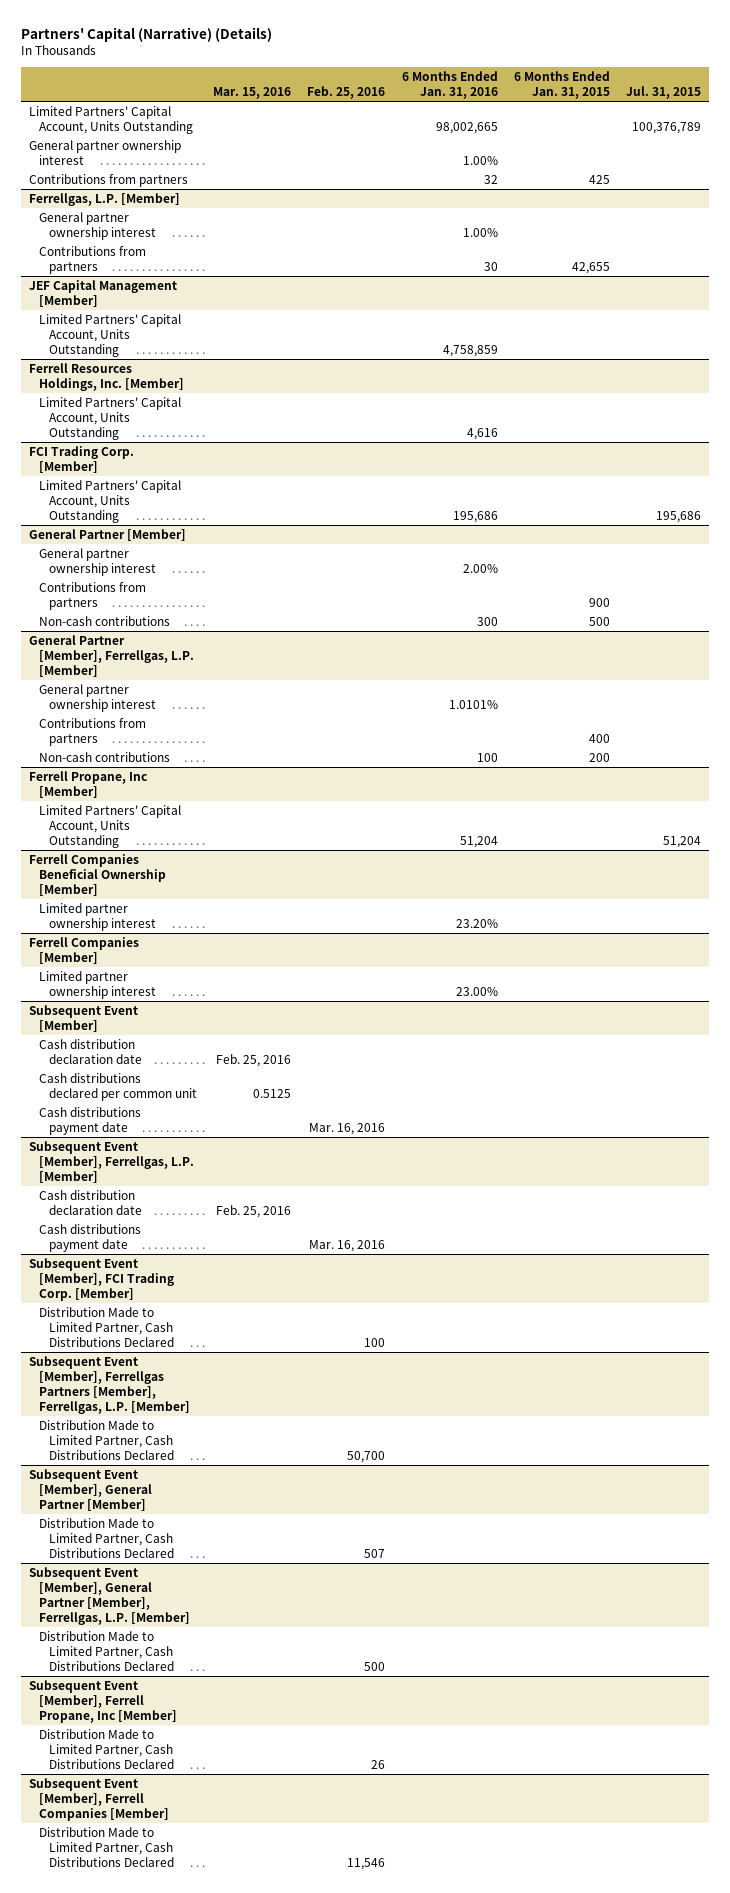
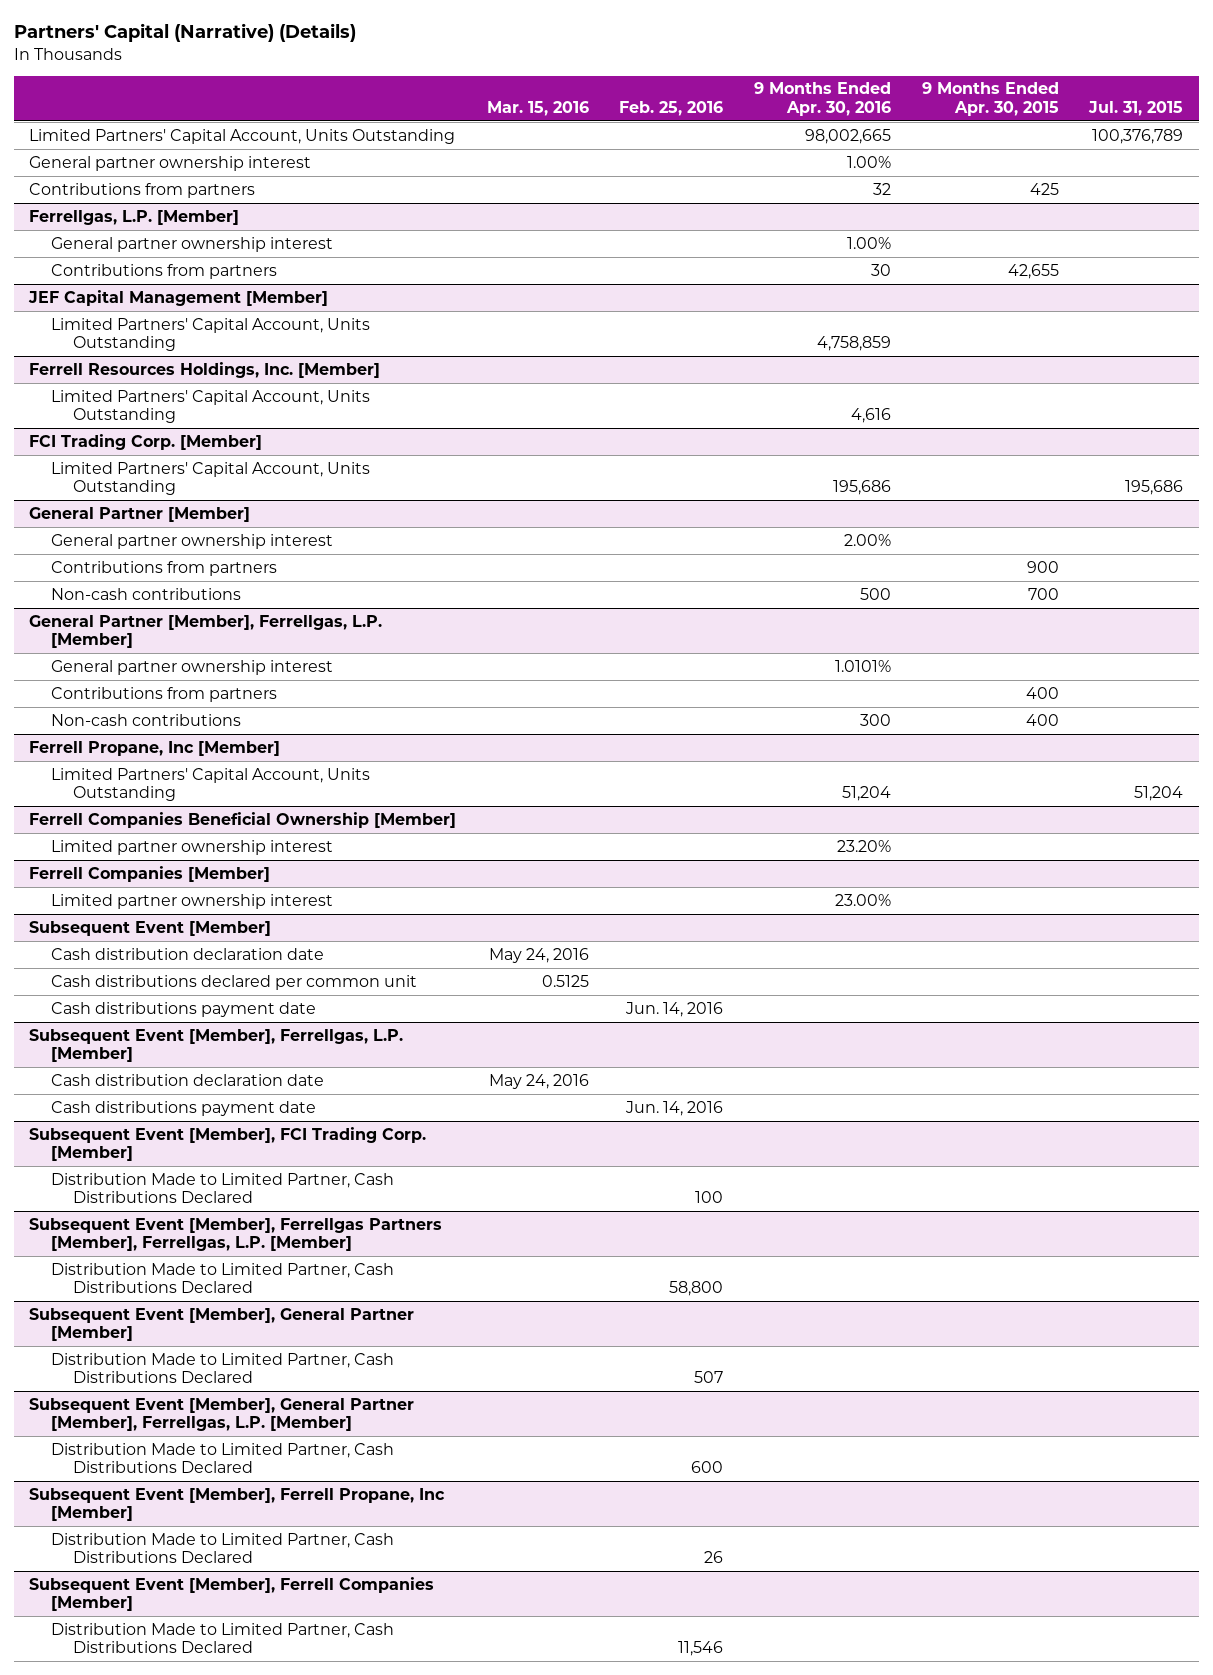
[401,71,498,100] 6 Months Ended Jan. 31, 2016 -> none
[513,71,610,100] 6 Months Ended Jan. 31, 2015 -> none
none -> [754,82,892,116] 9 Months Ended Apr. 30, 2016
none -> [921,82,1059,116] 9 Months Ended Apr. 30, 2015
[216,1053,292,1067] Feb. 25, 2016 -> [488,947,589,963] May 24, 2016
[309,1122,386,1135] Mar. 16, 2016 -> [625,1001,724,1017] Jun. 14, 2016
[216,1204,292,1218] Feb. 25, 2016 -> [488,1073,589,1089] May 24, 2016
[309,1239,386,1252] Mar. 16, 2016 -> [625,1100,724,1116] Jun. 14, 2016
[347,1450,386,1463] 50,700 -> [669,1281,724,1297] 58,800
[364,1661,386,1671] 500 -> [691,1461,724,1474] 600

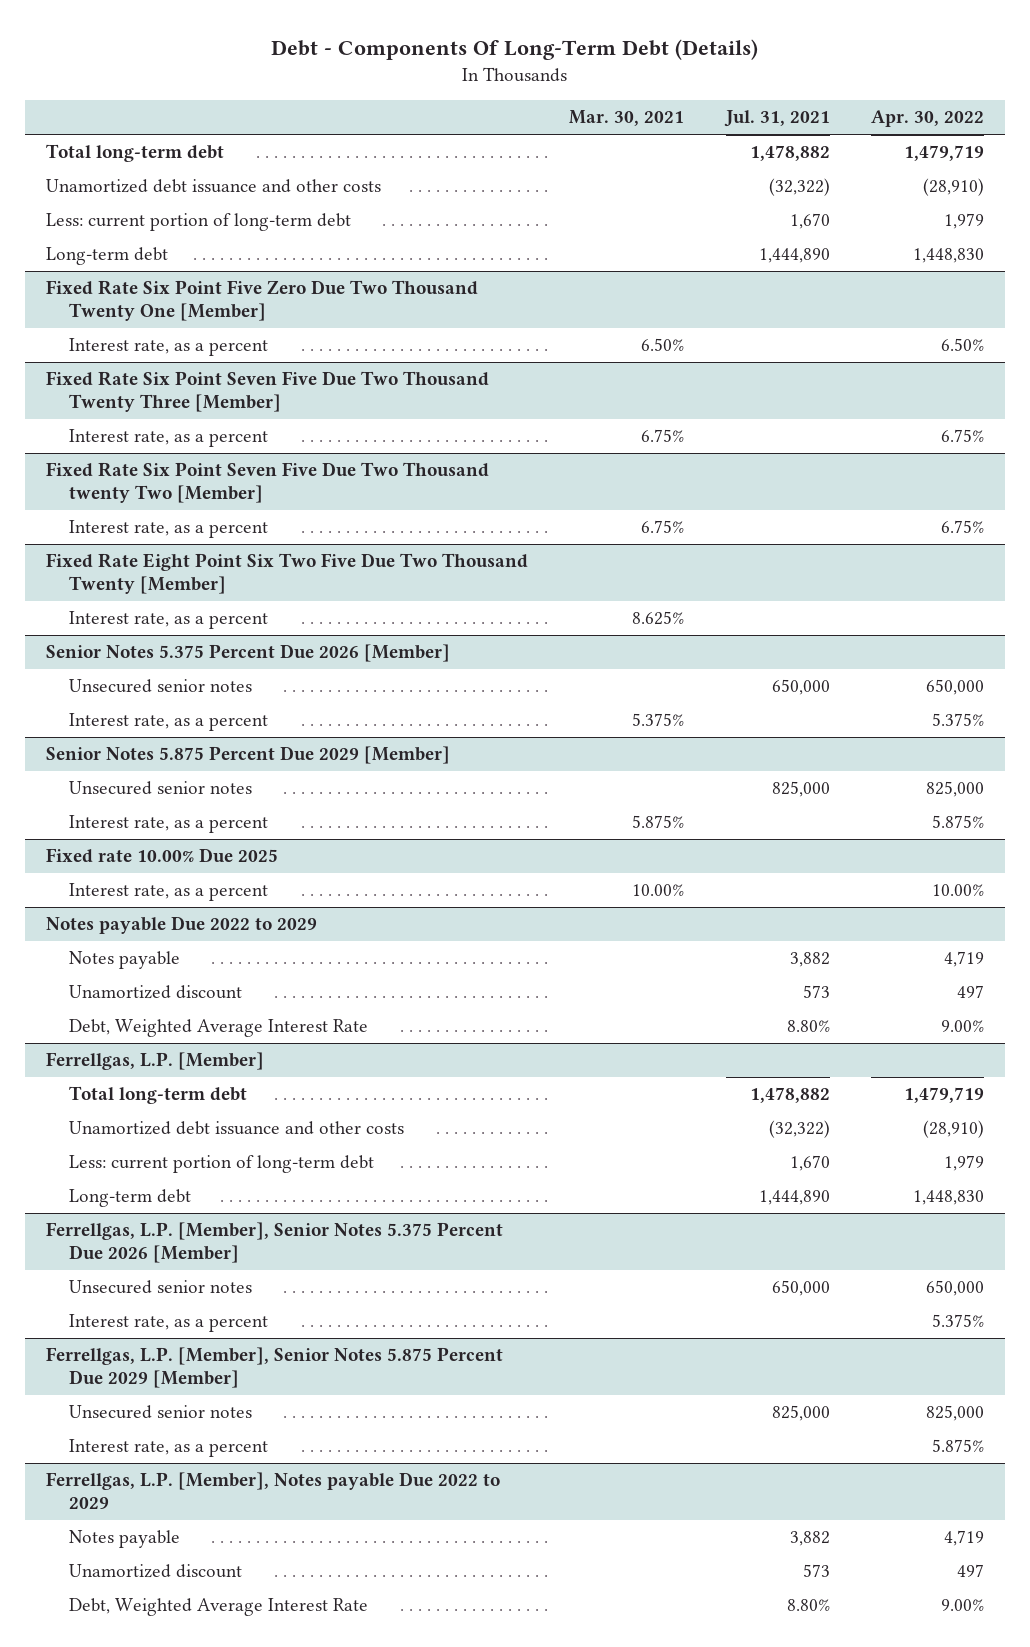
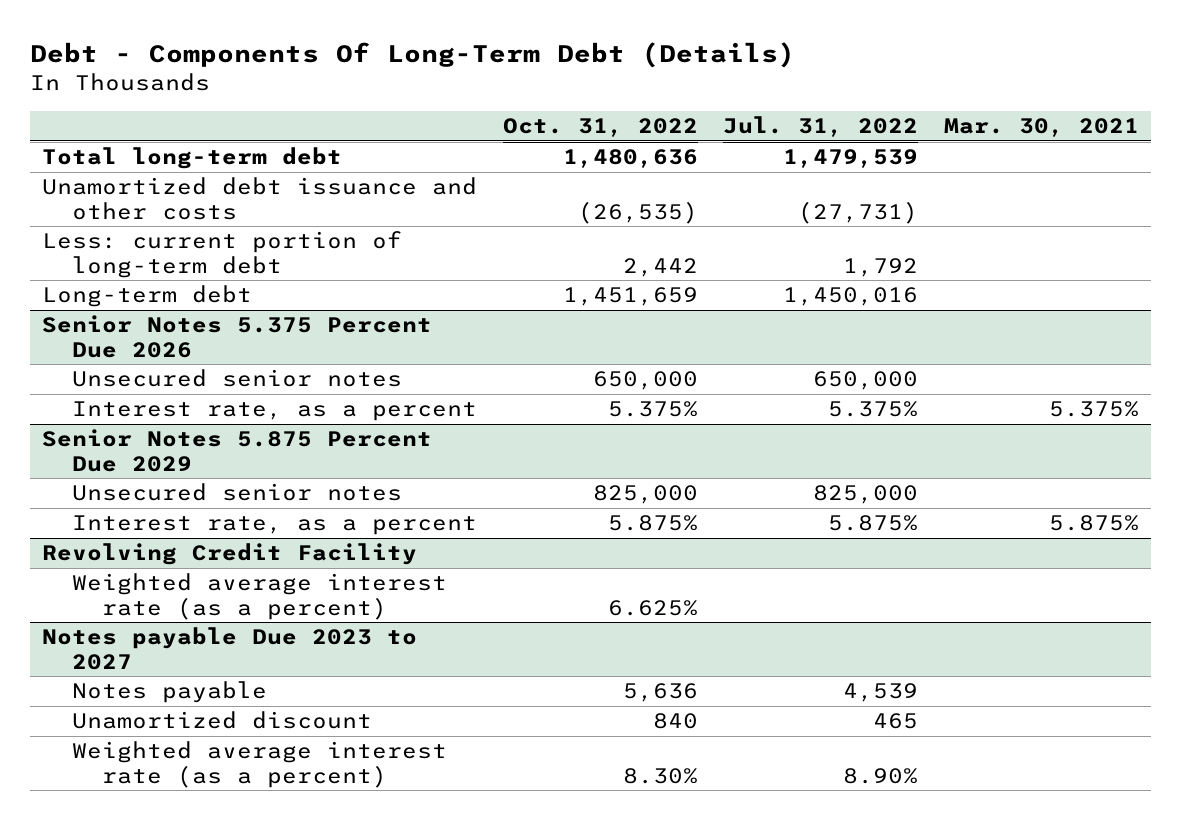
[723,110,830,128] Jul. 31, 2021 -> none
[870,110,984,128] Apr. 30, 2022 -> none
none -> [502,118,698,138] Oct. 31, 2022
none -> [723,116,919,138] Jul. 31, 2022
[45,280,478,322] Fixed Rate Six Point Five Zero Due Two Thousand Twenty One [Member] -> none
[69,338,269,357] Interest rate, as a percent -> none
[45,371,489,413] Fixed Rate Six Point Seven Five Due Two Thousand Twenty Three [Member] -> none
[69,429,269,448] Interest rate, as a percent -> none
[45,462,489,504] Fixed Rate Six Point Seven Five Due Two Thousand twenty Two [Member] -> none
[69,520,269,539] Interest rate, as a percent -> none
[45,553,528,595] Fixed Rate Eight Point Six Two Five Due Two Thousand Twenty [Member] -> none
[69,611,269,630] Interest rate, as a percent -> none
[45,644,450,663] Senior Notes 5.375 Percent Due 2026 [Member] -> [42,315,433,358] Senior Notes 5.375 Percent Due 2026
[45,746,450,765] Senior Notes 5.875 Percent Due 2029 [Member] -> [42,429,433,472] Senior Notes 5.875 Percent Due 2029
[45,848,278,864] Fixed rate 10.00% Due 2025 -> none
[69,883,269,902] Interest rate, as a percent -> none
none -> [42,543,418,566] Revolving Credit Facility
none -> [72,573,448,620] Weighted average interest rate (as a percent)
[45,916,317,935] Notes payable Due 2022 to 2029 -> [42,627,418,670] Notes payable Due 2023 to 2027
[45,1052,264,1071] Ferrellgas, L.P. [Member] -> none
[69,1086,248,1105] Total long-term debt -> none
[69,1121,405,1136] Unamortized debt issuance and other costs -> none
[69,1155,375,1174] Less: current portion of long-term debt -> none
[69,1189,192,1208] Long-term debt -> none
[45,1222,503,1264] Ferrellgas, L.P. [Member], Senior Notes 5.375 Percent Due 2026 [Member] -> none
[69,1280,253,1295] Unsecured senior notes -> none
[69,1314,269,1333] Interest rate, as a percent -> none
[45,1347,503,1389] Ferrellgas, L.P. [Member], Senior Notes 5.875 Percent Due 2029 [Member] -> none
[69,1405,253,1420] Unsecured senior notes -> none
[69,1439,269,1458] Interest rate, as a percent -> none
[45,1472,500,1510] Ferrellgas, L.P. [Member], Notes payable Due 2022 to 2029 -> none
[69,1530,181,1549] Notes payable -> none
[69,1564,243,1579] Unamortized discount -> none
[69,1598,369,1617] Debt, Weighted Average Interest Rate -> none
[69,1019,369,1038] Debt, Weighted Average Interest Rate -> [72,741,448,788] Weighted average interest rate (as a percent)

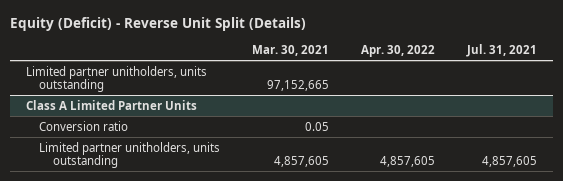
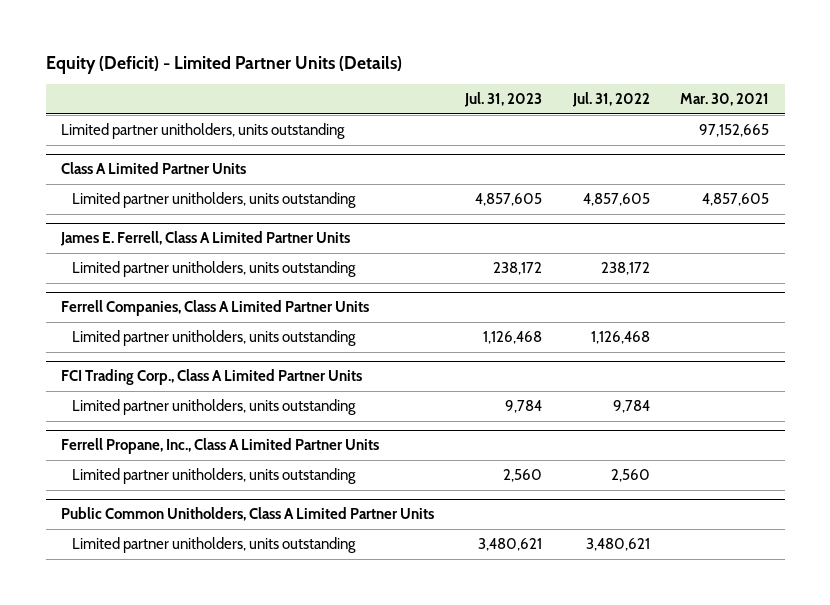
[9,16,306,31] Equity (Deficit) - Reverse Unit Split (Details) -> [45,56,402,75] Equity (Deficit) - Limited Partner Units (Details)
[361,44,436,57] Apr. 30, 2022 -> none
[466,43,538,57] Jul. 31, 2021 -> none
none -> [463,92,542,108] Jul. 31, 2023
none -> [571,92,650,108] Jul. 31, 2022
[39,120,129,131] Conversion ratio -> none
none -> [60,231,351,247] James E. Ferrell, Class A Limited Partner Units
none -> [71,261,356,278] Limited partner unitholders, units outstanding
none -> [61,300,370,317] Ferrell Companies, Class A Limited Partner Units
none -> [71,330,356,347] Limited partner unitholders, units outstanding
none -> [61,369,363,386] FCI Trading Corp., Class A Limited Partner Units
none -> [71,399,356,416] Limited partner unitholders, units outstanding
none -> [61,438,380,455] Ferrell Propane, Inc., Class A Limited Partner Units
none -> [71,468,356,485] Limited partner unitholders, units outstanding
none -> [61,507,435,522] Public Common Unitholders, Class A Limited Partner Units
none -> [71,537,356,554] Limited partner unitholders, units outstanding

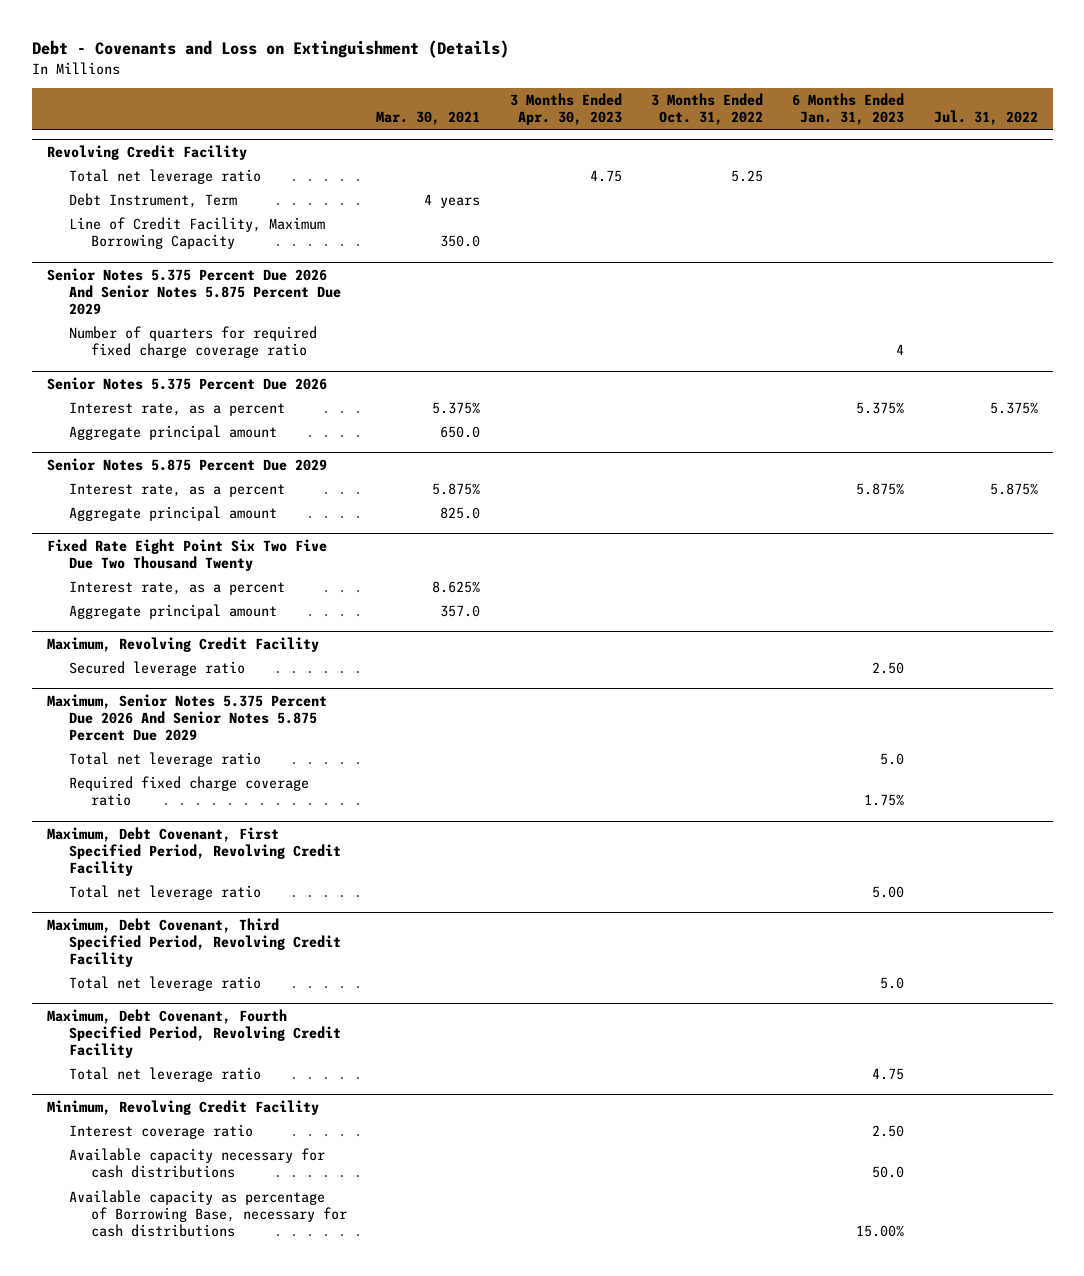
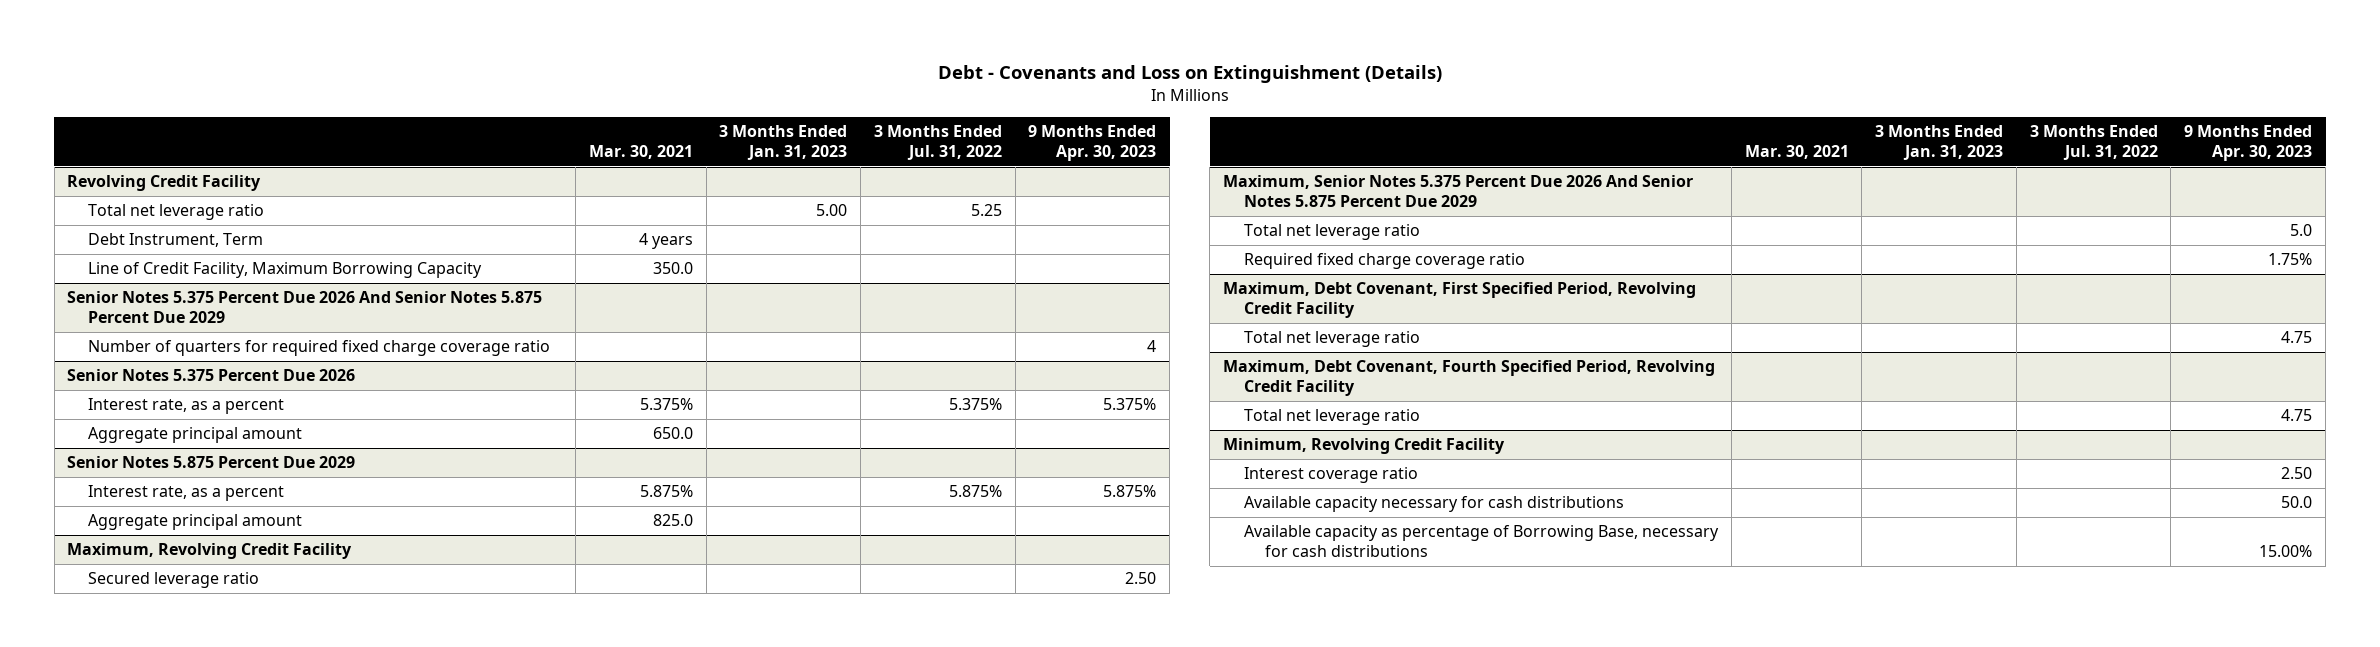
[509,93,622,126] 3 Months Ended Apr. 30, 2023 -> none
[651,93,764,126] 3 Months Ended Oct. 31, 2022 -> none
[792,93,905,126] 6 Months Ended Jan. 31, 2023 -> none
[933,110,1038,126] Jul. 31, 2022 -> none
none -> [719,125,848,160] 3 Months Ended Jan. 31, 2023
none -> [873,125,1002,160] 3 Months Ended Jul. 31, 2022
none -> [1028,125,1157,161] 9 Months Ended Apr. 30, 2023
[46,538,327,571] Fixed Rate Eight Point Six Two Five Due Two Thousand Twenty -> none
[68,581,285,596] Interest rate, as a percent -> none
[68,604,277,620] Aggregate principal amount -> none
[46,917,341,967] Maximum, Debt Covenant, Third Specified Period, Revolving Credit Facility -> none
[68,976,261,992] Total net leverage ratio -> none

